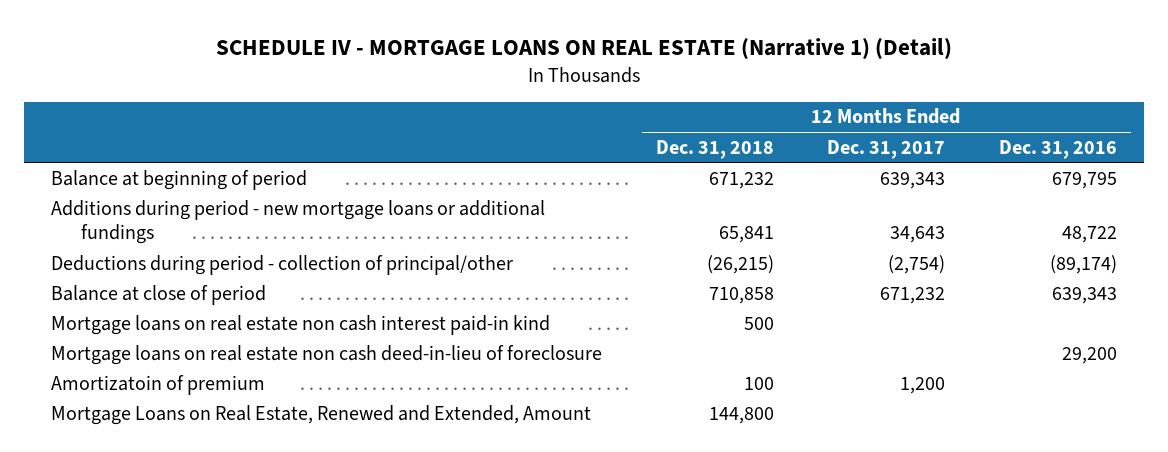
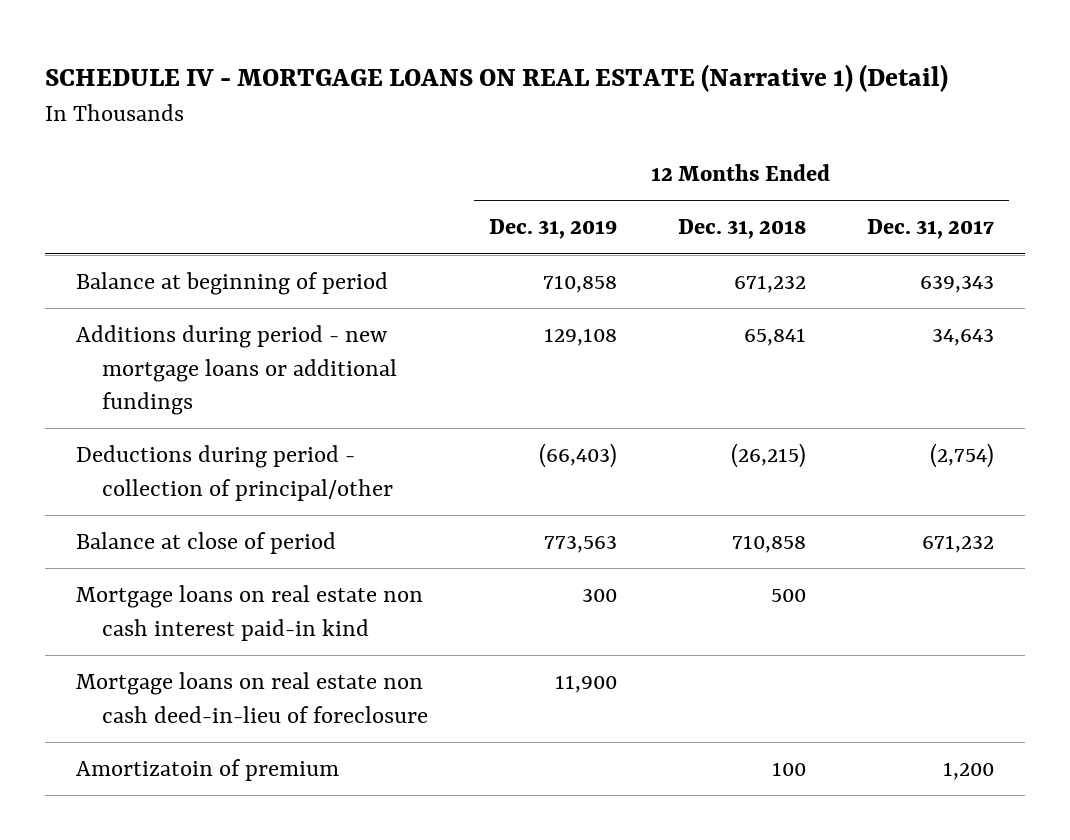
[999,139,1118,159] Dec. 31, 2016 -> none
none -> [488,219,617,240] Dec. 31, 2019
[51,404,592,425] Mortgage Loans on Real Estate, Renewed and Extended, Amount -> none

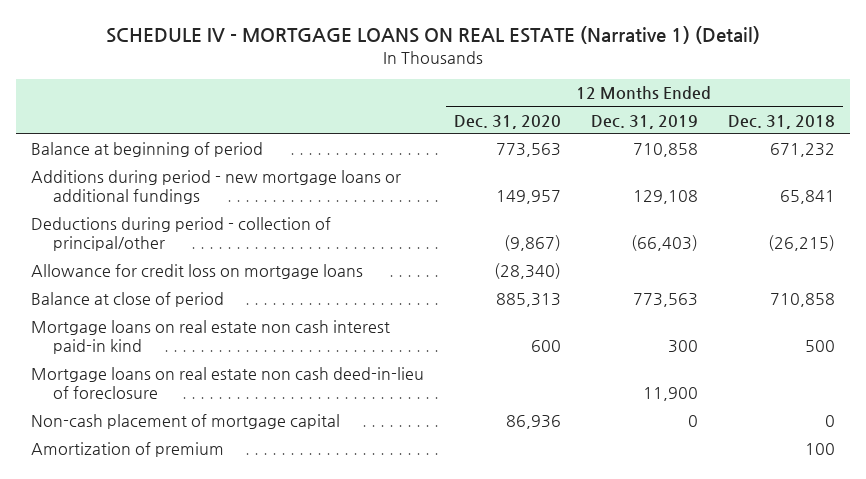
[867,219,995,240] Dec. 31, 2017 -> none
none -> [453,114,561,129] Dec. 31, 2020
none -> [30,264,363,280] Allowance for credit loss on mortgage loans
none -> [30,414,340,430] Non-cash placement of mortgage capital
[75,759,339,782] Amortizatoin of premium -> [30,442,224,458] Amortization of premium

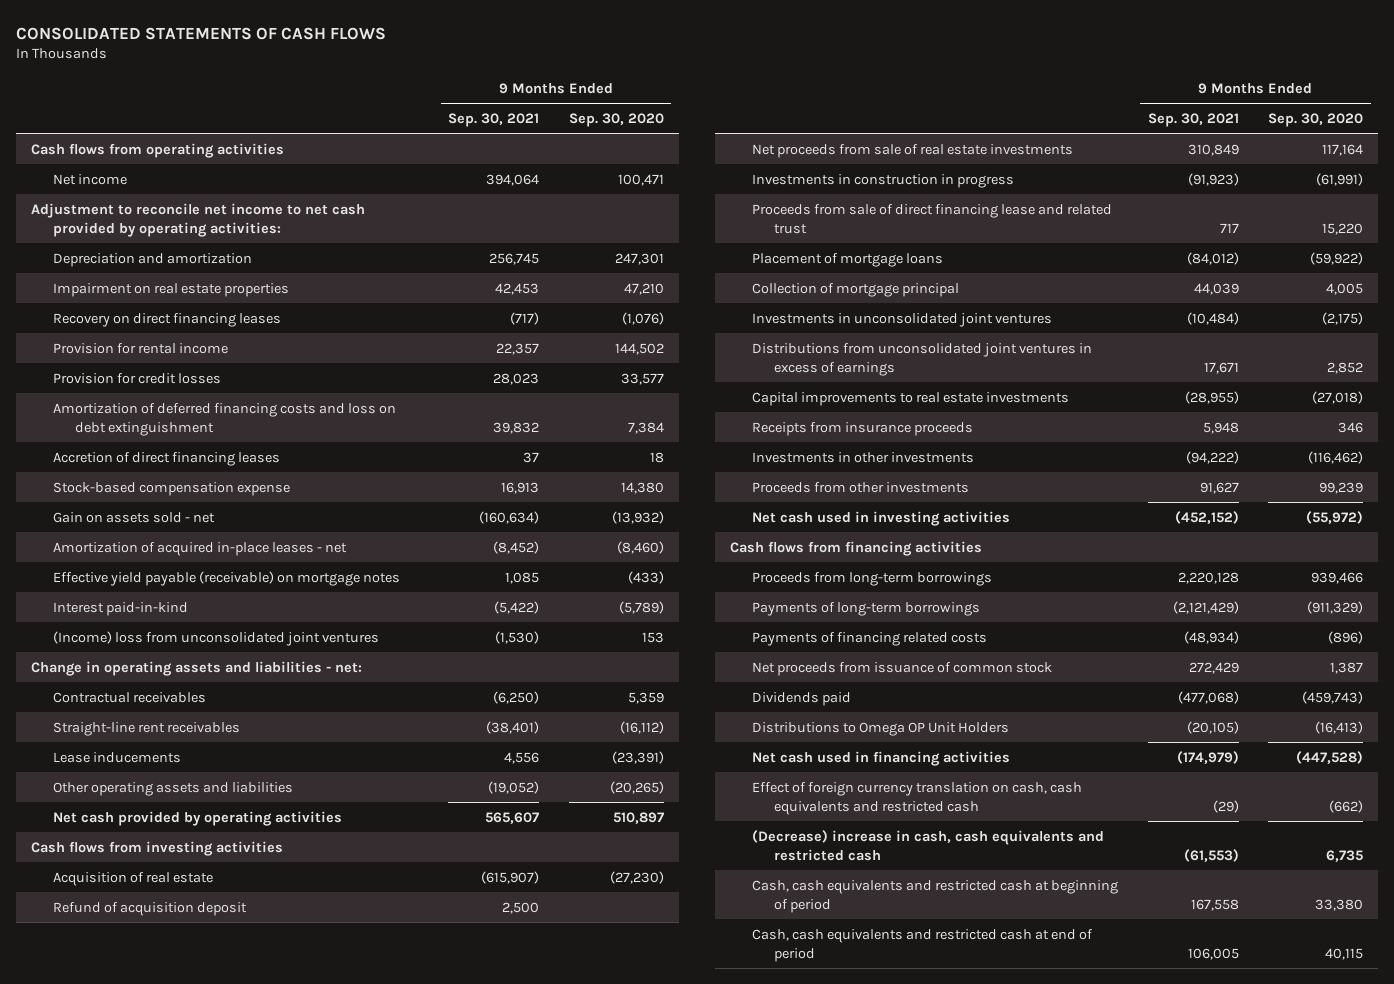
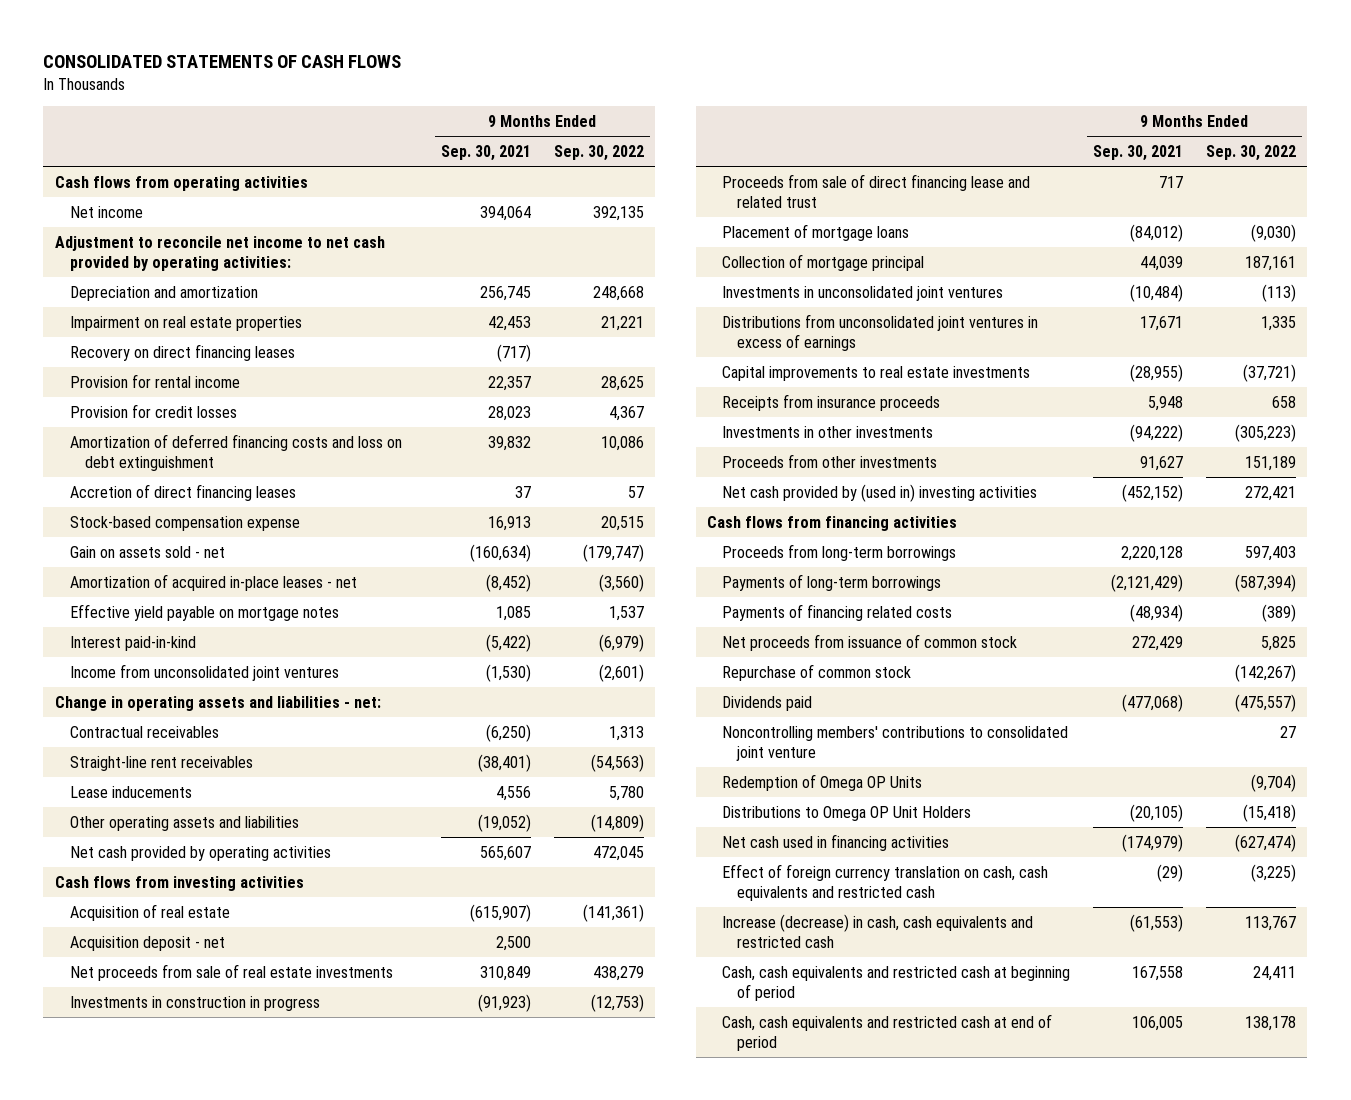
[568,112,664,127] Sep. 30, 2020 -> none
none -> [553,144,644,161] Sep. 30, 2022
[52,570,400,586] Effective yield payable (receivable) on mortgage notes -> [69,603,339,621] Effective yield payable on mortgage notes
[52,630,379,646] (Income) loss from unconsolidated joint ventures -> [69,663,339,681] Income from unconsolidated joint ventures
[52,901,247,916] Refund of acquisition deposit -> [69,935,225,951] Acquisition deposit - net
[752,510,1011,526] Net cash used in investing activities -> [722,483,1038,502] Net cash provided by (used in) investing activities
none -> [722,663,912,681] Repurchase of common stock
none -> [722,725,1069,761] Noncontrolling members' contributions to consolidated joint venture
none -> [722,773,923,791] Redemption of Omega OP Units
[752,829,1105,861] (Decrease) increase in cash, cash equivalents and restricted cash -> [722,913,1034,948] Increase (decrease) in cash, cash equivalents and restricted cash

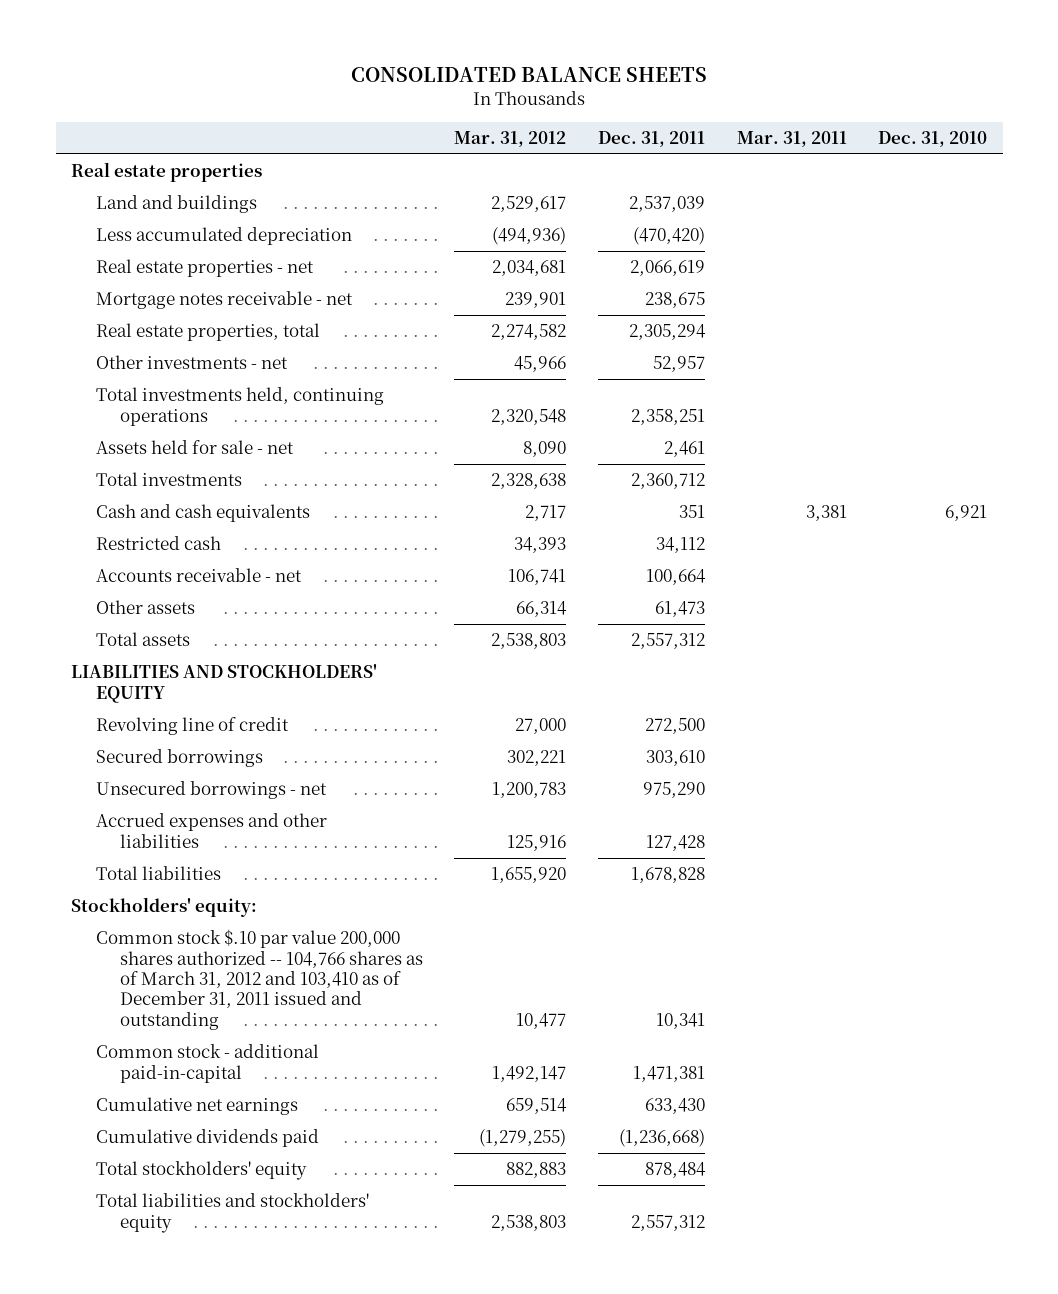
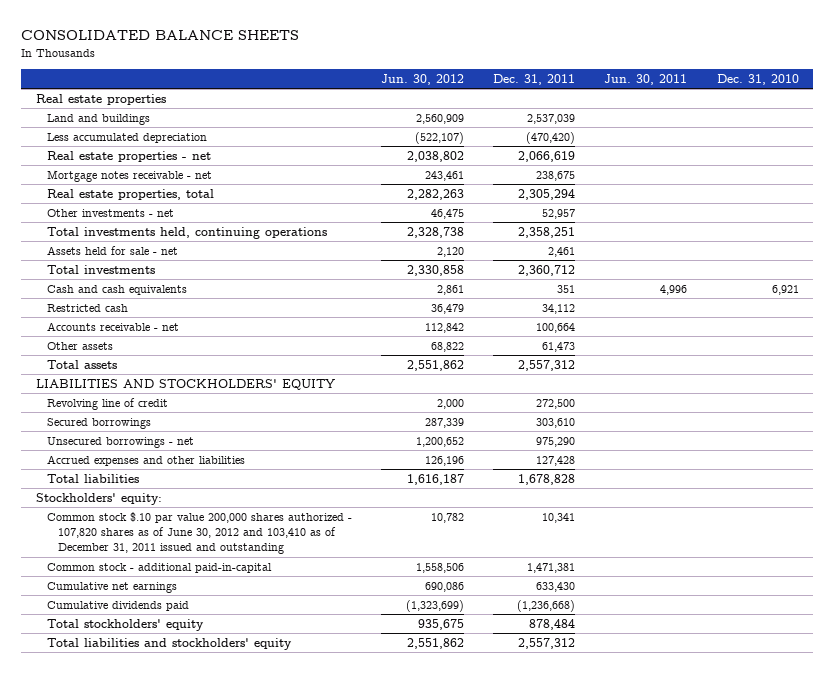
[454,130,567,147] Mar. 31, 2012 -> none
[736,130,847,147] Mar. 31, 2011 -> none
none -> [381,74,465,86] Jun. 30, 2012
none -> [604,74,688,86] Jun. 30, 2011
[95,929,423,1030] Common stock $.10 par value 200,000 shares authorized -- 104,766 shares as of March 31, 2012 and 103,410 as of December 31, 2011 issued and outstanding -> [47,511,353,555] Common stock $.10 par value 200,000 shares authorized - 107,820 shares as of June 30, 2012 and 103,410 as of December 31, 2011 issued and outstanding

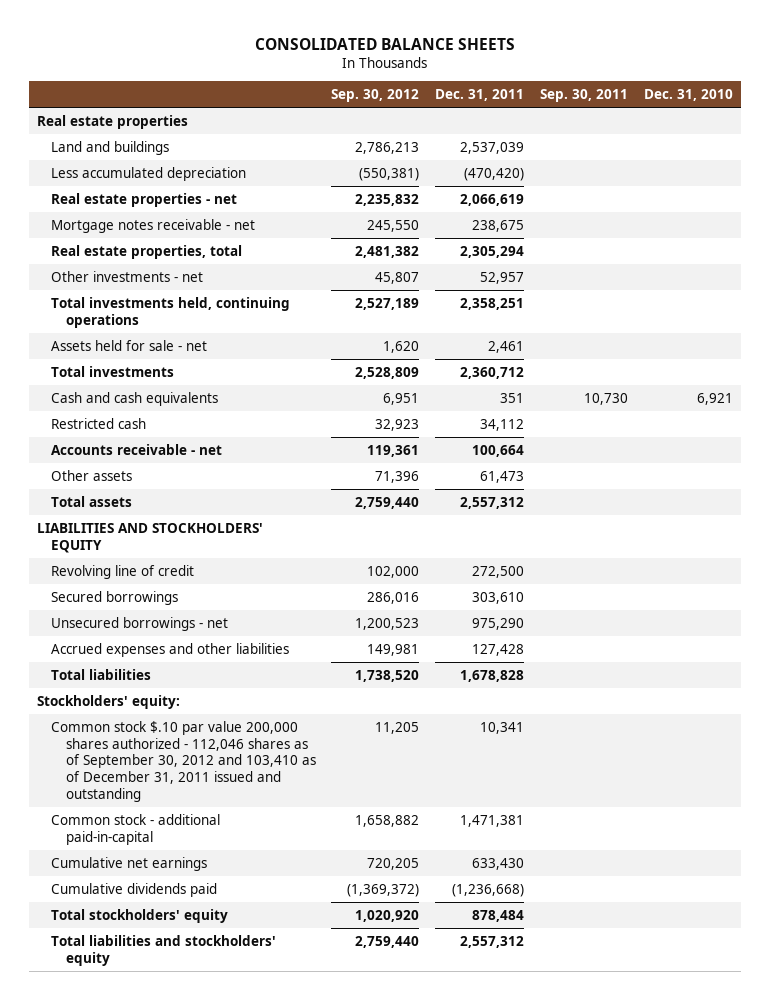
[381,74,465,86] Jun. 30, 2012 -> none
[604,74,688,86] Jun. 30, 2011 -> none
none -> [331,89,420,103] Sep. 30, 2012
none -> [539,89,628,103] Sep. 30, 2011
[47,511,353,555] Common stock $.10 par value 200,000 shares authorized - 107,820 shares as of June 30, 2012 and 103,410 as of December 31, 2011 issued and outstanding -> [51,720,316,802] Common stock $.10 par value 200,000 shares authorized - 112,046 shares as of September 30, 2012 and 103,410 as of December 31, 2011 issued and outstanding

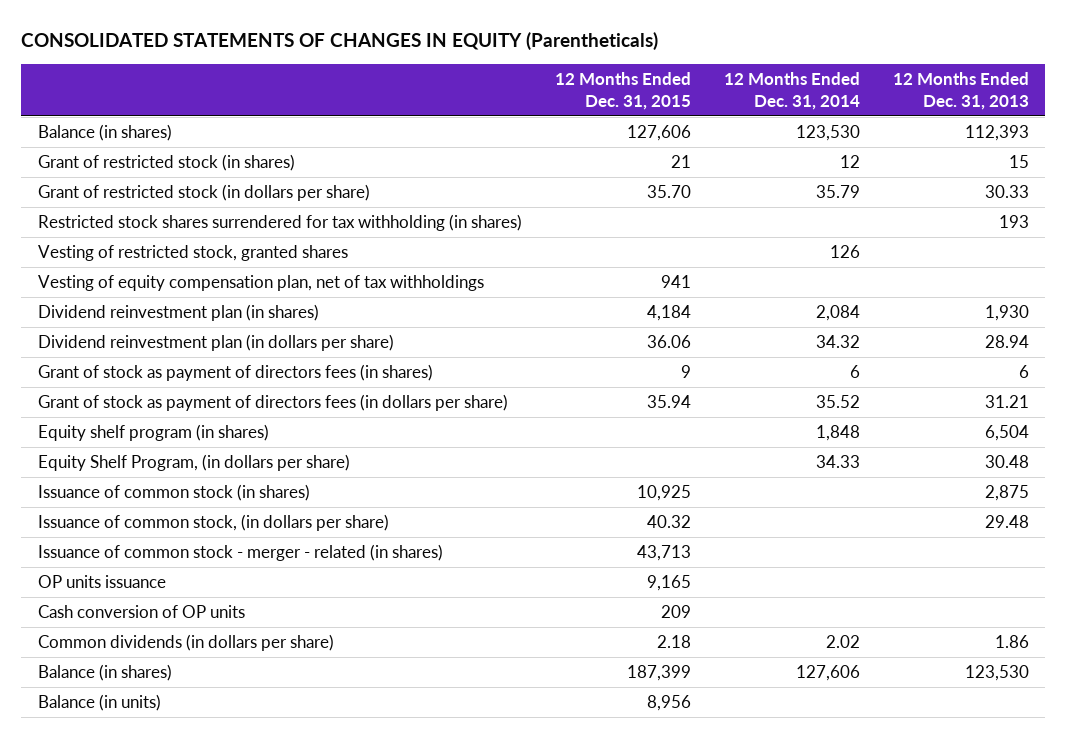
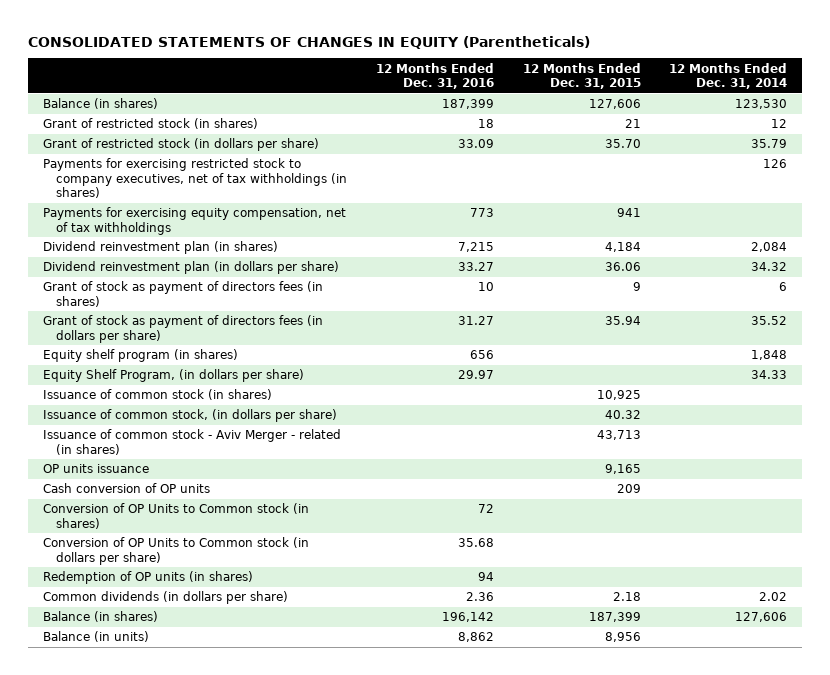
[892,72,1029,110] 12 Months Ended Dec. 31, 2013 -> none
none -> [375,62,494,90] 12 Months Ended Dec. 31, 2016
[37,214,522,232] Restricted stock shares surrendered for tax withholding (in shares) -> none
[37,245,348,262] Vesting of restricted stock, granted shares -> [42,158,348,199] Payments for exercising restricted stock to company executives, net of tax withholdings (in shares)
[37,275,484,292] Vesting of equity compensation plan, net of tax withholdings -> [42,207,346,235] Payments for exercising equity compensation, net of tax withholdings
[37,544,443,562] Issuance of common stock - merger - related (in shares) -> [42,429,341,455] Issuance of common stock - Aviv Merger - related (in shares)
none -> [42,503,309,529] Conversion of OP Units to Common stock (in shares)
none -> [42,537,309,565] Conversion of OP Units to Common stock (in dollars per share)
none -> [42,571,253,585] Redemption of OP units (in shares)

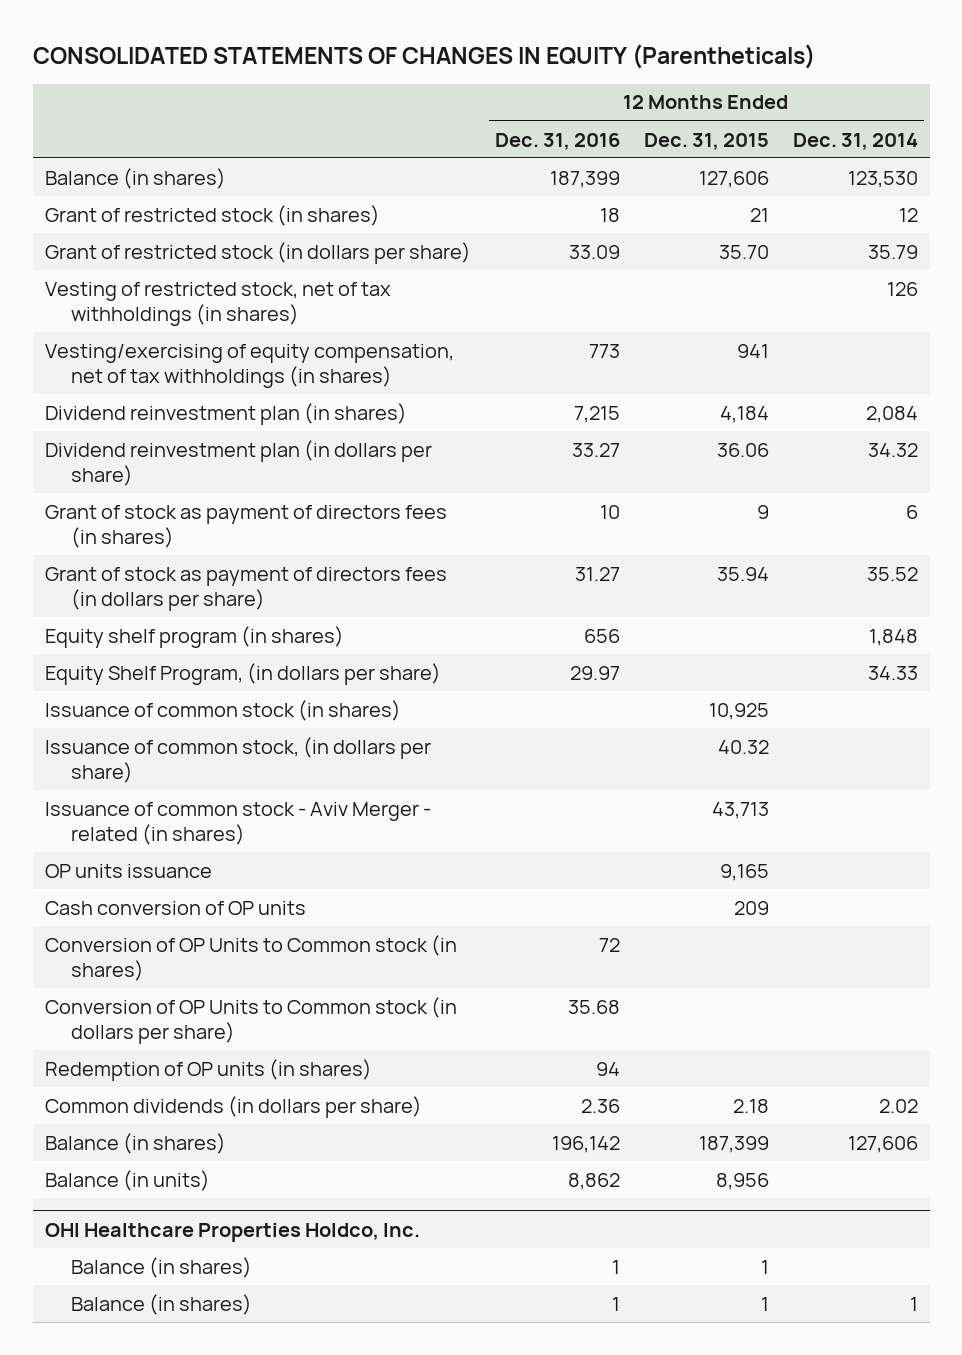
[42,158,348,199] Payments for exercising restricted stock to company executives, net of tax withholdings (in shares) -> [44,281,391,327] Vesting of restricted stock, net of tax withholdings (in shares)
[42,207,346,235] Payments for exercising equity compensation, net of tax withholdings -> [44,343,454,389] Vesting/exercising of equity compensation, net of tax withholdings (in shares)
none -> [44,1222,420,1242] OHI Healthcare Properties Holdco, Inc.
none -> [71,1256,253,1278] Balance (in shares)
none -> [71,1293,253,1315] Balance (in shares)

